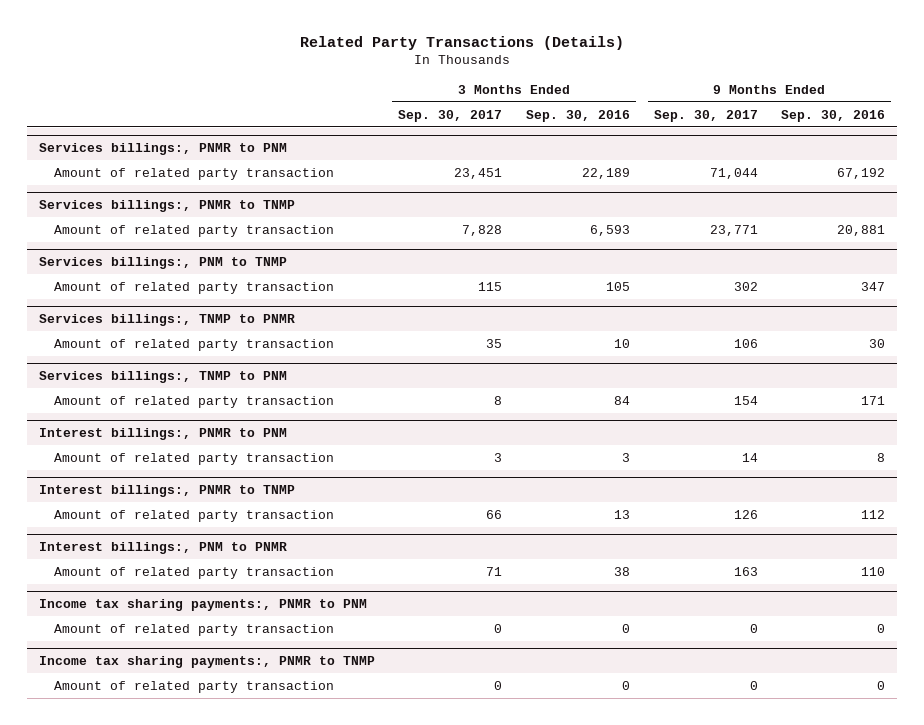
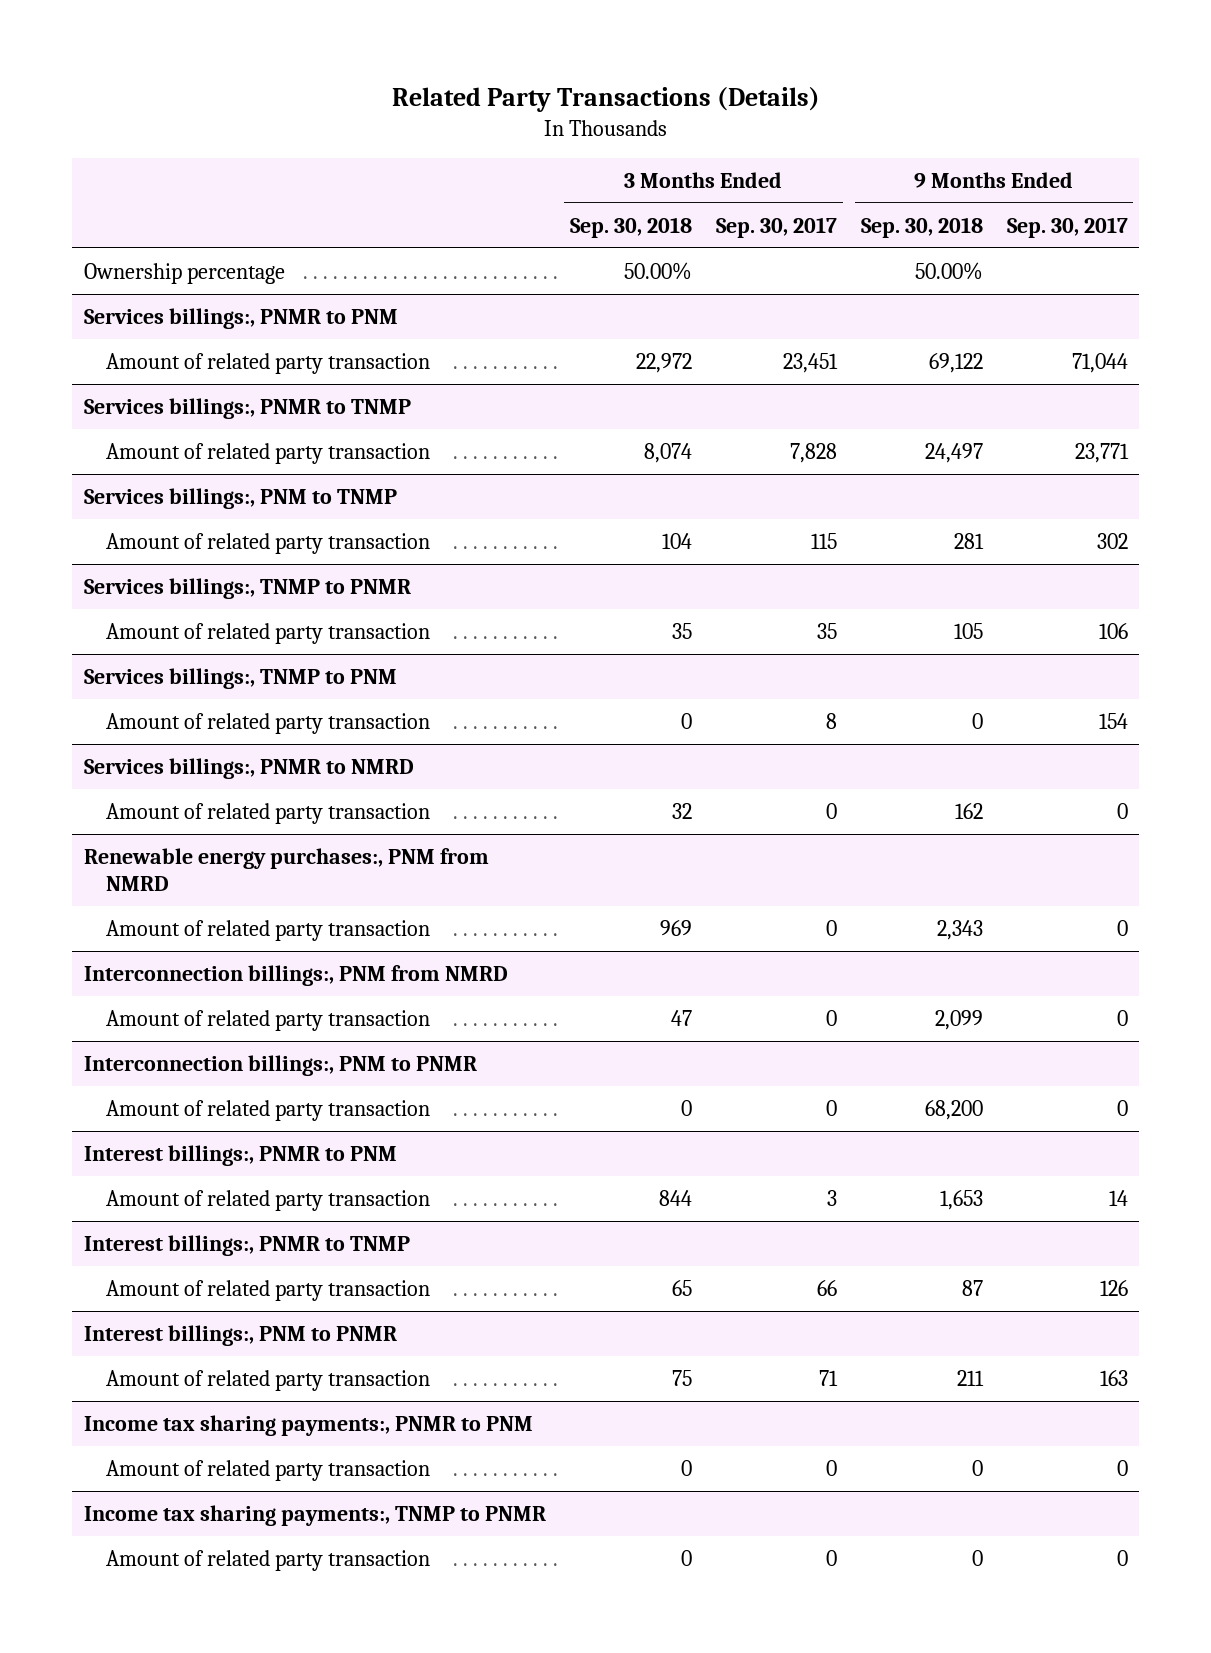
[525,109,630,122] Sep. 30, 2016 -> none
[781,109,886,122] Sep. 30, 2016 -> none
none -> [569,216,692,238] Sep. 30, 2018
none -> [860,216,983,238] Sep. 30, 2018
none -> [83,262,285,284] Ownership percentage
none -> [83,757,414,779] Services billings:, PNMR to NMRD
none -> [106,802,431,824] Amount of related party transaction
none -> [83,847,489,892] Renewable energy purchases:, PNM from NMRD
none -> [106,919,431,941] Amount of related party transaction
none -> [83,964,508,986] Interconnection billings:, PNM from NMRD
none -> [106,1009,431,1031] Amount of related party transaction
none -> [83,1054,477,1076] Interconnection billings:, PNM to PNMR
none -> [106,1099,431,1121] Amount of related party transaction
[38,656,375,669] Income tax sharing payments:, PNMR to TNMP -> [83,1504,546,1526] Income tax sharing payments:, TNMP to PNMR

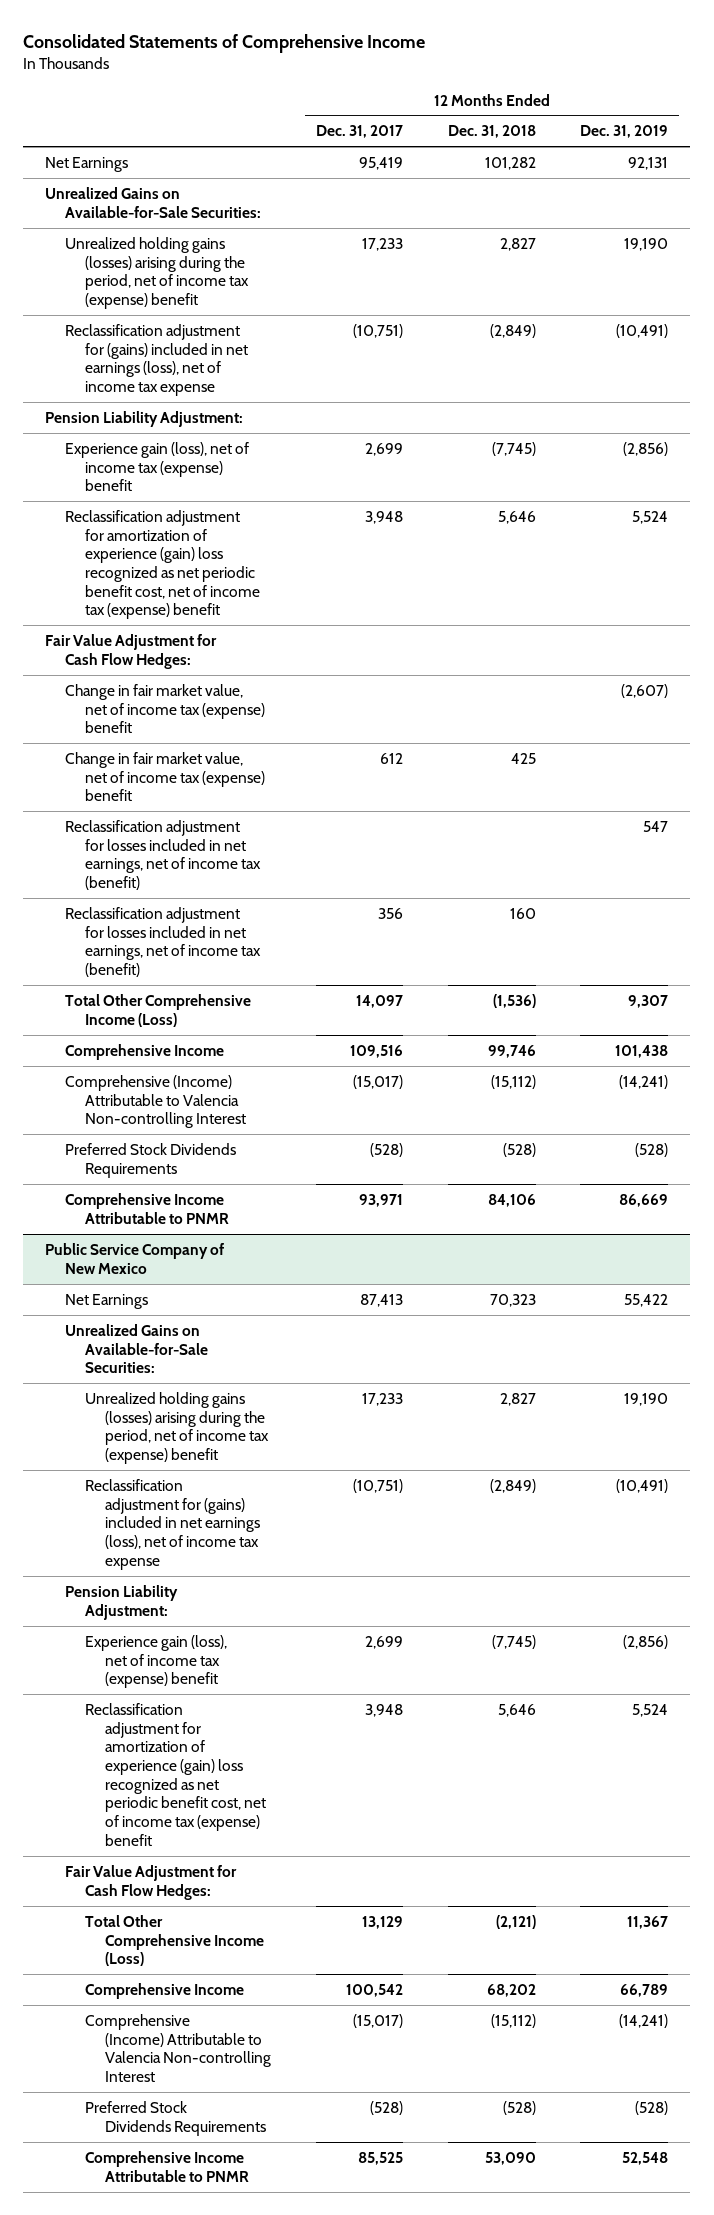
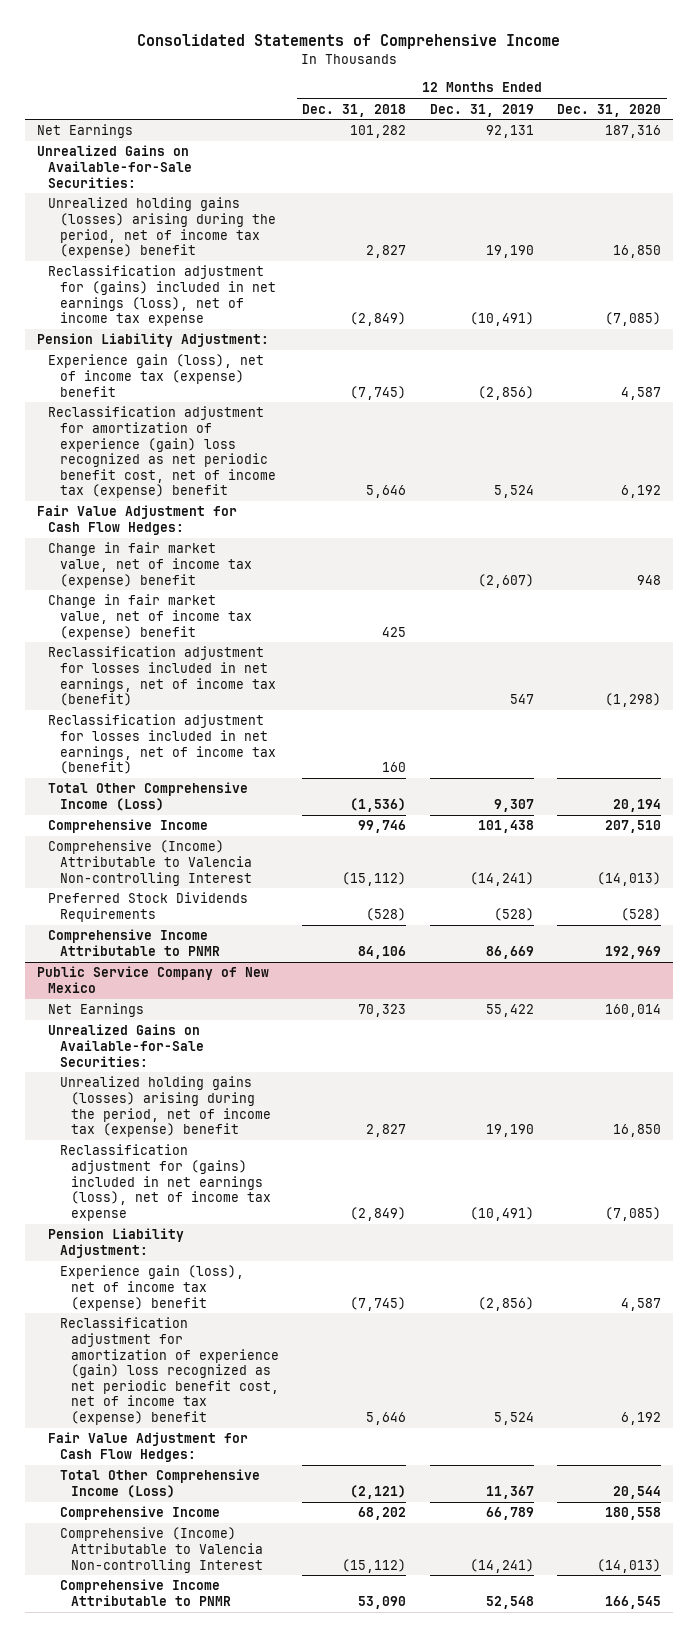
[315,125,403,139] Dec. 31, 2017 -> none
none -> [557,103,662,117] Dec. 31, 2020
[85,2100,267,2136] Preferred Stock Dividends Requirements -> none

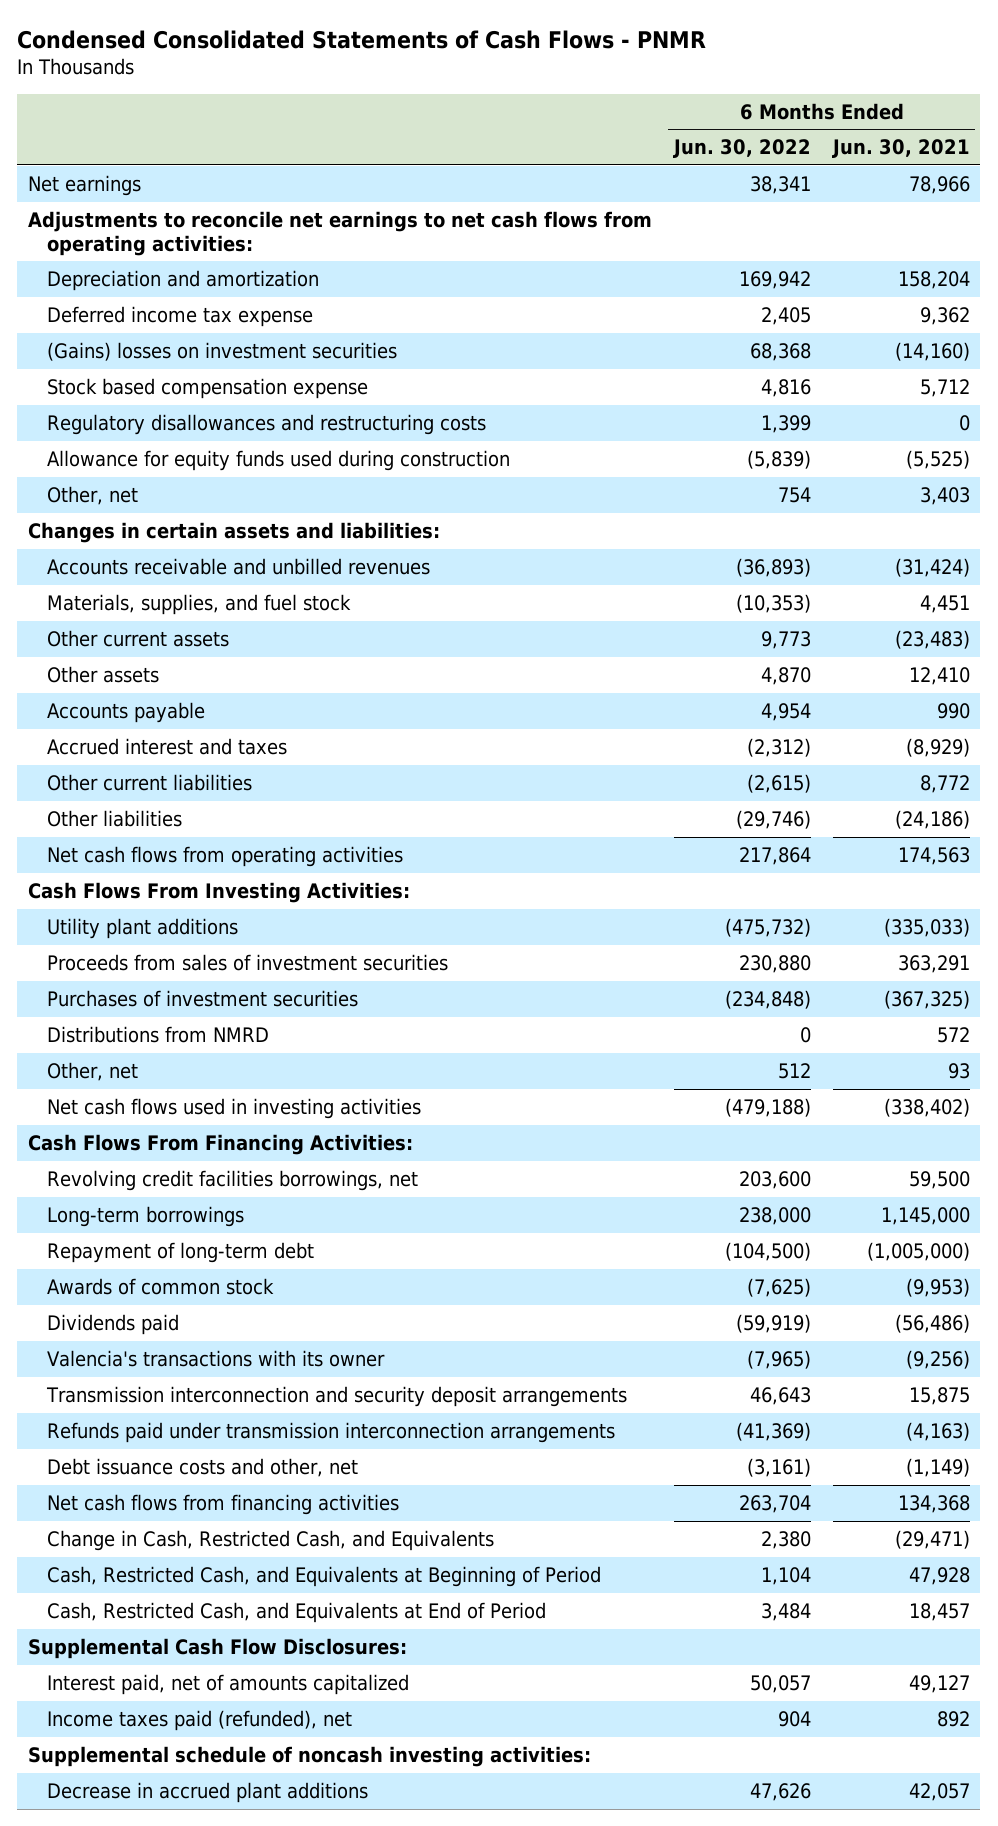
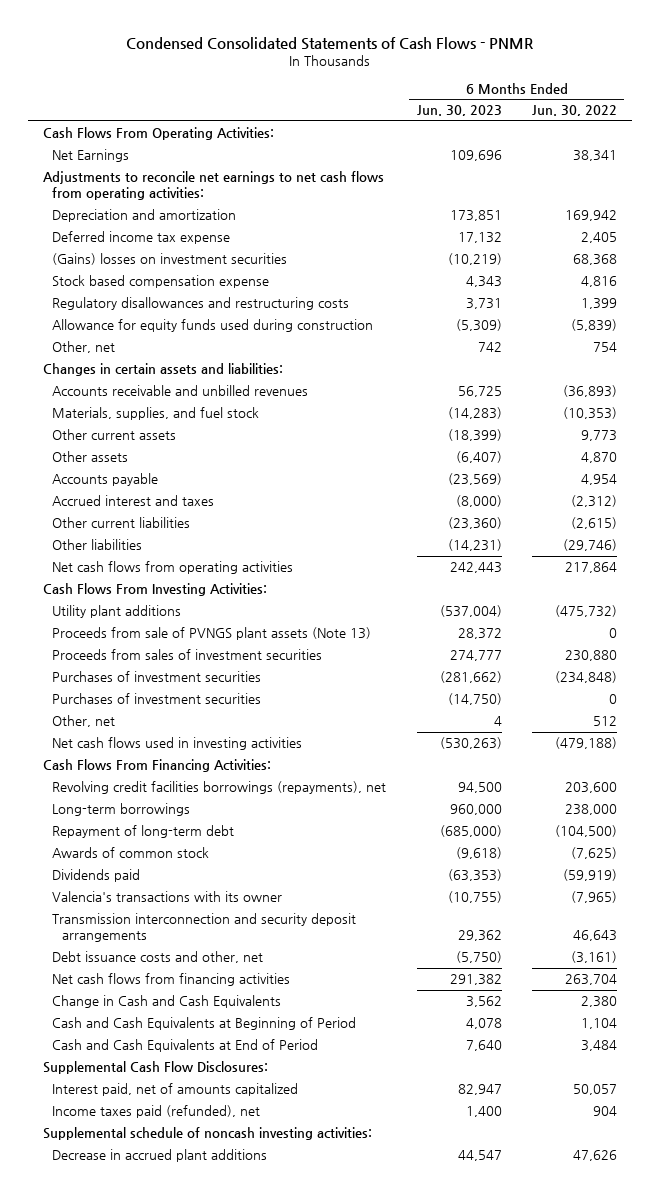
[831,139,970,159] Jun. 30, 2021 -> none
none -> [416,105,502,117] Jun. 30, 2023
none -> [43,127,275,141] Cash Flows From Operating Activities:
[27,174,141,196] Net earnings -> [52,149,130,163] Net Earnings
none -> [52,627,372,641] Proceeds from sale of PVNGS plant assets (Note 13)
[46,1025,269,1043] Distributions from NMRD -> none
none -> [52,693,262,705] Purchases of investment securities
[46,1169,418,1191] Revolving credit facilities borrowings, net -> [52,781,387,795] Revolving credit facilities borrowings (repayments), net
[46,1421,615,1443] Refunds paid under transmission interconnection arrangements -> none
[46,1529,494,1551] Change in Cash, Restricted Cash, and Equivalents -> [52,995,282,1009] Change in Cash and Cash Equivalents
[46,1565,601,1587] Cash, Restricted Cash, and Equivalents at Beginning of Period -> [52,1017,357,1031] Cash and Cash Equivalents at Beginning of Period
[46,1601,546,1623] Cash, Restricted Cash, and Equivalents at End of Period -> [52,1039,319,1053] Cash and Cash Equivalents at End of Period

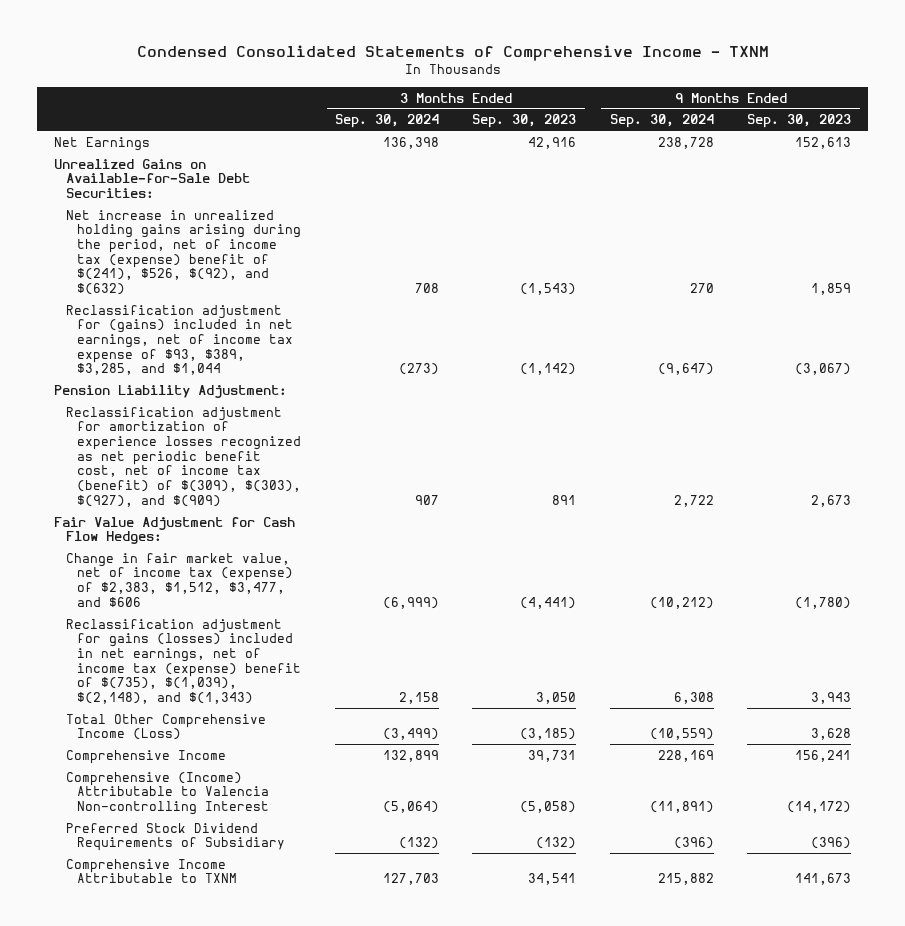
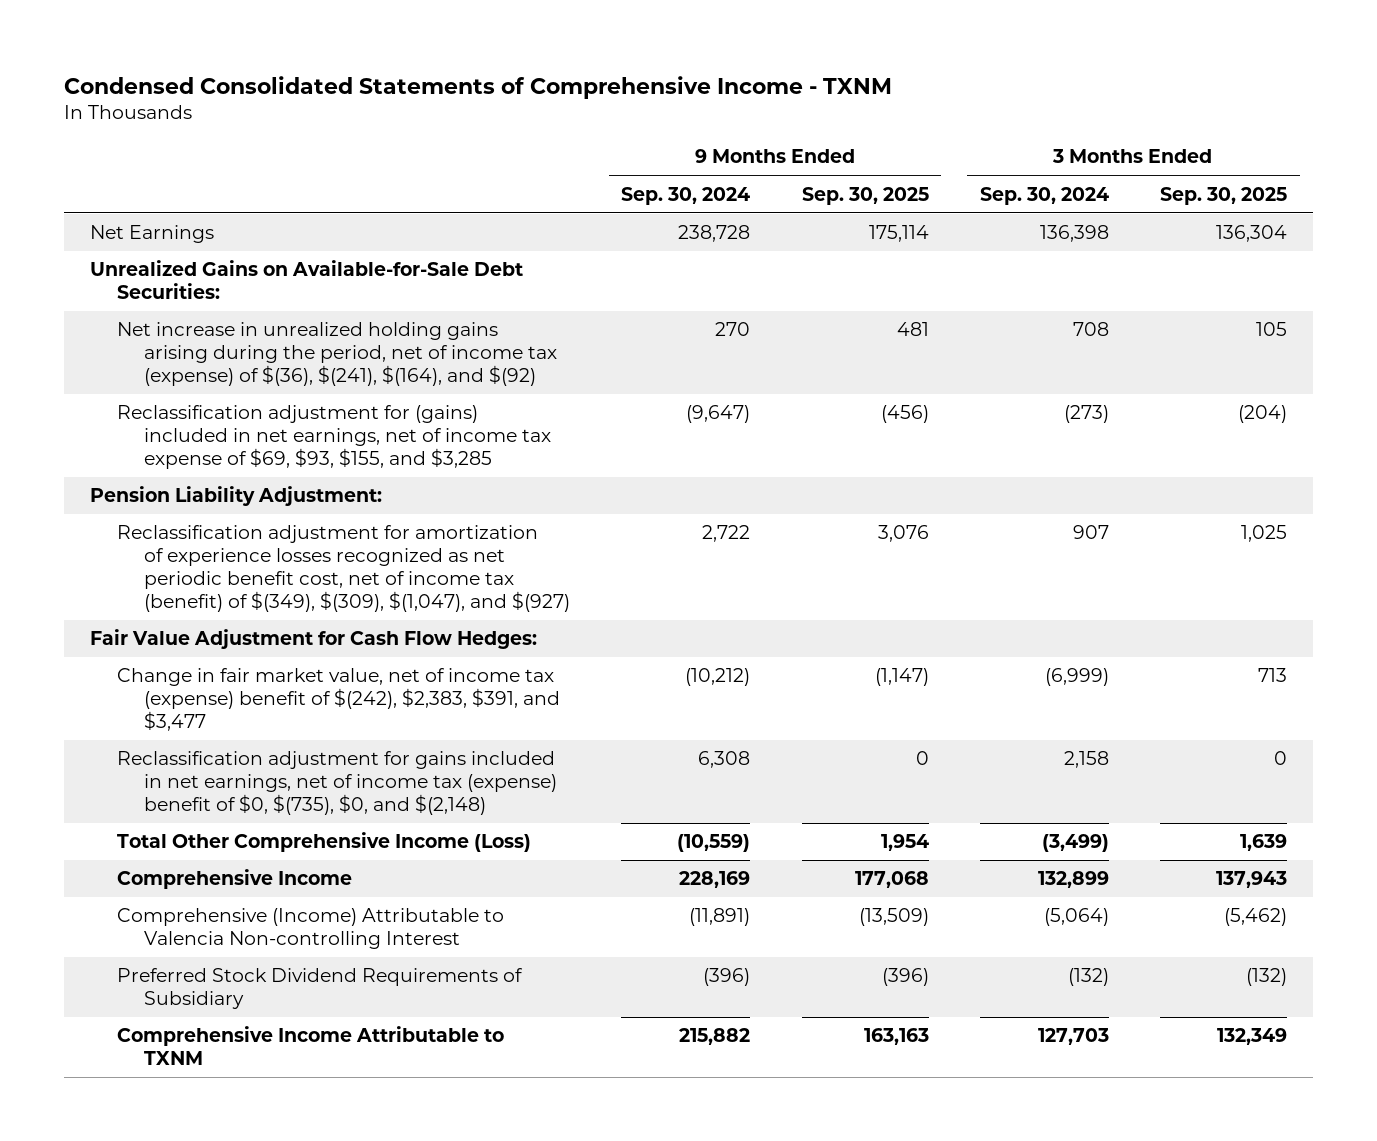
[472,114,577,129] Sep. 30, 2023 -> none
[747,114,852,129] Sep. 30, 2023 -> none
none -> [801,186,929,205] Sep. 30, 2025
none -> [1160,186,1288,205] Sep. 30, 2025
[65,209,302,296] Net increase in unrealized holding gains arising during the period, net of income tax (expense) benefit of $(241), $526, $(92), and $(632) -> [116,322,558,386] Net increase in unrealized holding gains arising during the period, net of income tax (expense) of $(36), $(241), $(164), and $(92)
[65,304,294,376] Reclassification adjustment for (gains) included in net earnings, net of income tax expense of $93, $389, $3,285, and $1,044 -> [116,405,552,469] Reclassification adjustment for (gains) included in net earnings, net of income tax expense of $69, $93, $155, and $3,285
[65,406,302,507] Reclassification adjustment for amortization of experience losses recognized as net periodic benefit cost, net of income tax (benefit) of $(309), $(303), $(927), and $(909) -> [116,525,571,612] Reclassification adjustment for amortization of experience losses recognized as net periodic benefit cost, net of income tax (benefit) of $(349), $(309), $(1,047), and $(927)
[65,552,294,607] Change in fair market value, net of income tax (expense) of $2,383, $1,512, $3,477, and $606 -> [116,668,561,731] Change in fair market value, net of income tax (expense) benefit of $(242), $2,383, $391, and $3,477
[65,618,302,705] Reclassification adjustment for gains (losses) included in net earnings, net of income tax (expense) benefit of $(735), $(1,039), $(2,148), and $(1,343) -> [116,751,558,815] Reclassification adjustment for gains included in net earnings, net of income tax (expense) benefit of $0, $(735), $0, and $(2,148)

